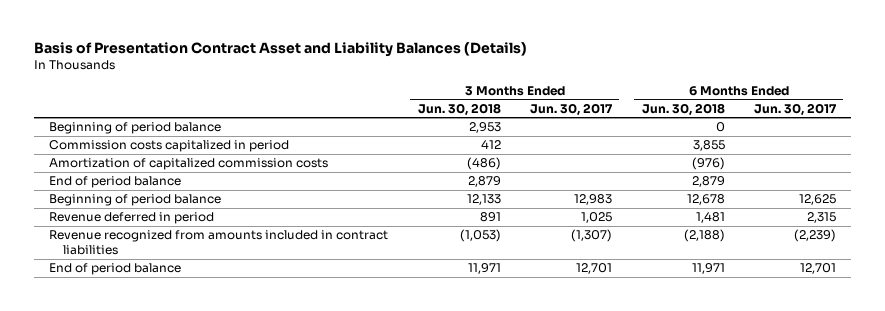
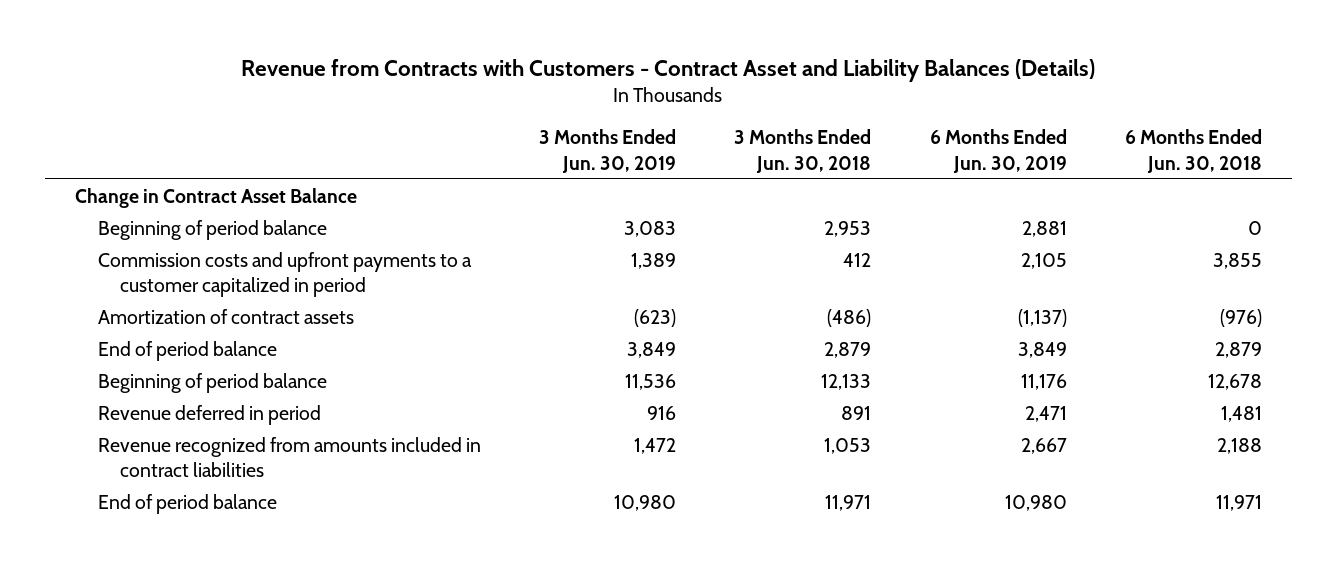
[34,42,528,58] Basis of Presentation Contract Asset and Liability Balances (Details) -> [241,58,1096,82] Revenue from Contracts with Customers - Contract Asset and Liability Balances (Details)
[530,102,614,116] Jun. 30, 2017 -> none
[754,102,838,116] Jun. 30, 2017 -> none
none -> [538,129,676,173] 3 Months Ended Jun. 30, 2019
none -> [929,129,1067,173] 6 Months Ended Jun. 30, 2019
none -> [74,187,357,208] Change in Contract Asset Balance
[49,140,290,153] Commission costs capitalized in period -> [97,251,472,298] Commission costs and upfront payments to a customer capitalized in period
[49,158,329,171] Amortization of capitalized commission costs -> [97,308,354,324] Amortization of contract assets
[459,229,501,243] (1,053) -> [824,437,872,454] 1,053
[683,229,725,243] (2,188) -> [1217,437,1263,454] 2,188

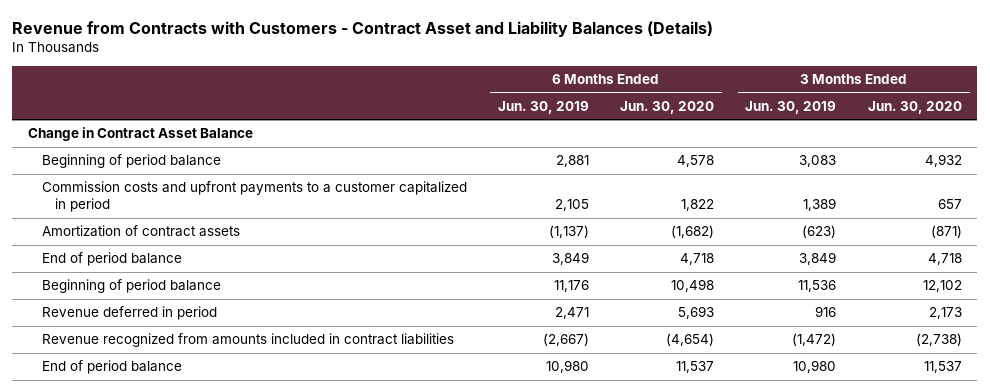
[734,129,872,173] 3 Months Ended Jun. 30, 2018 -> none
[1125,129,1263,173] 6 Months Ended Jun. 30, 2018 -> none
none -> [620,100,715,114] Jun. 30, 2020
none -> [867,100,962,114] Jun. 30, 2020
[633,437,676,454] 1,472 -> [792,333,837,347] (1,472)
[1020,437,1067,454] 2,667 -> [542,333,589,347] (2,667)

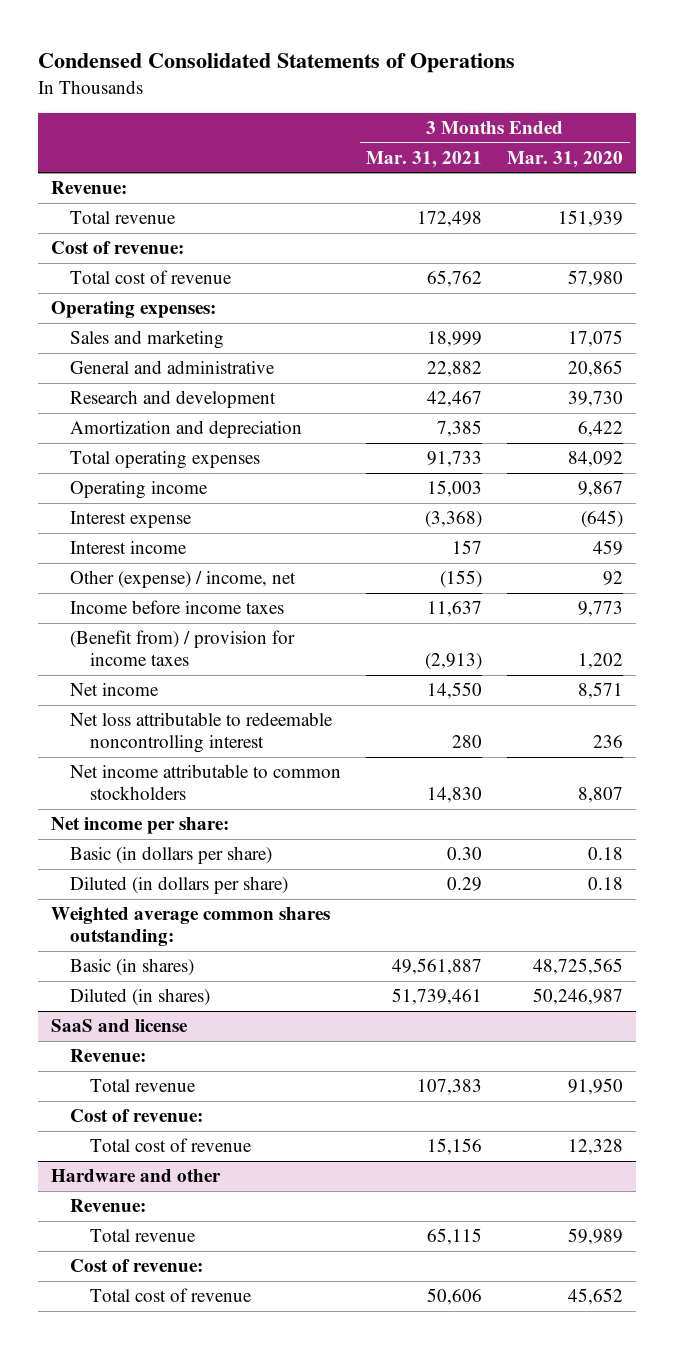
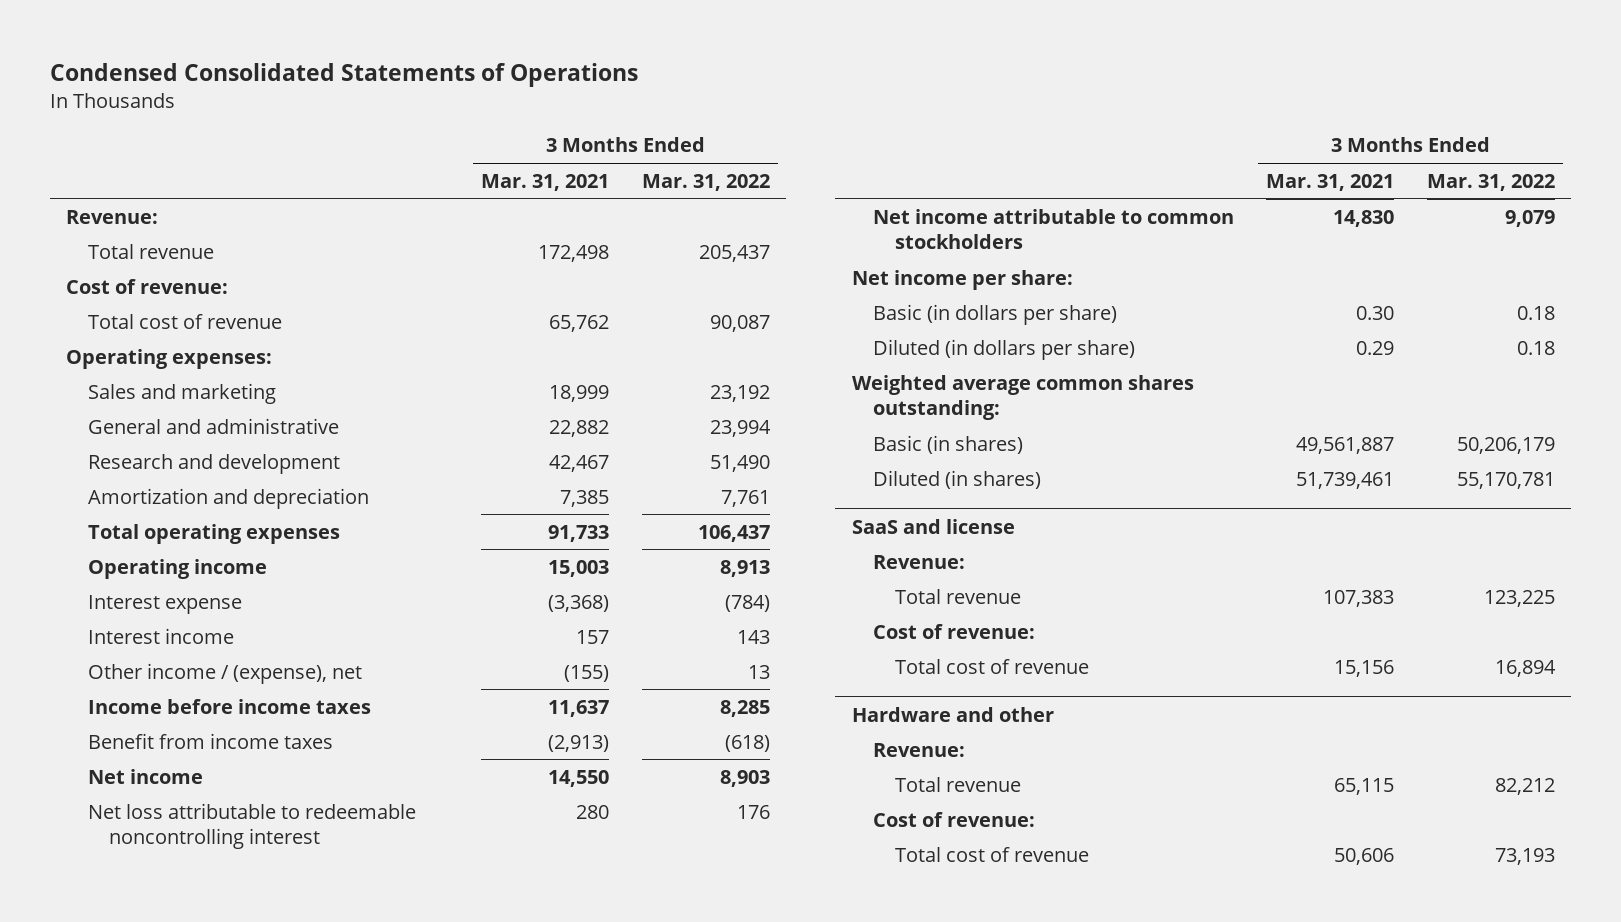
[507,150,624,168] Mar. 31, 2020 -> none
none -> [641,173,770,191] Mar. 31, 2022
[70,570,297,589] Other (expense) / income, net -> [87,662,362,684] Other income / (expense), net
[70,630,296,667] (Benefit from) / provision for income taxes -> [87,732,333,749] Benefit from income taxes

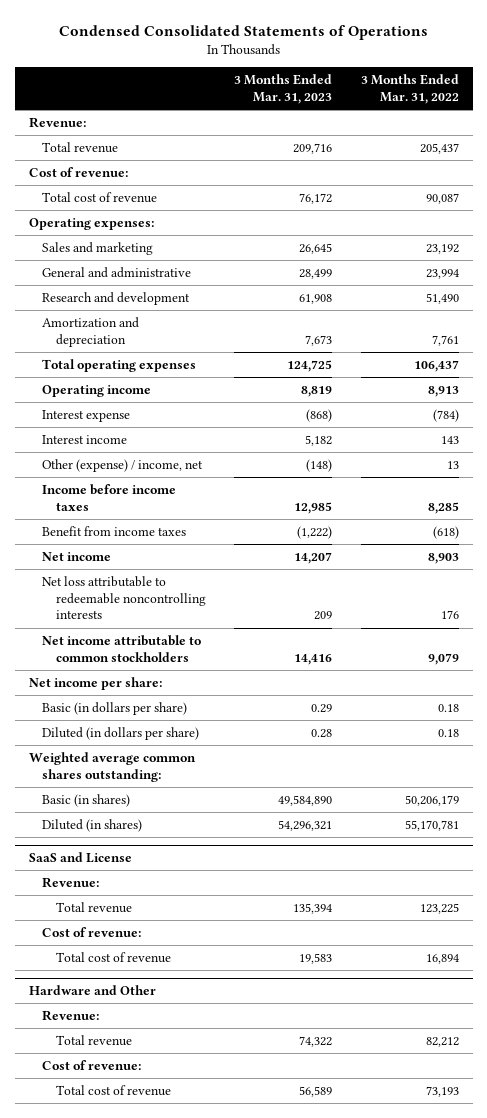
[481,173,610,191] Mar. 31, 2021 -> none
none -> [234,74,333,105] 3 Months Ended Mar. 31, 2023
[87,662,362,684] Other income / (expense), net -> [42,458,204,472] Other (expense) / income, net
[87,802,416,850] Net loss attributable to redeemable noncontrolling interest -> [42,575,206,620] Net loss attributable to redeemable noncontrolling interests
[851,518,1015,534] SaaS and license -> [28,852,132,864] SaaS and License
[851,706,1054,722] Hardware and other -> [28,985,156,996] Hardware and Other

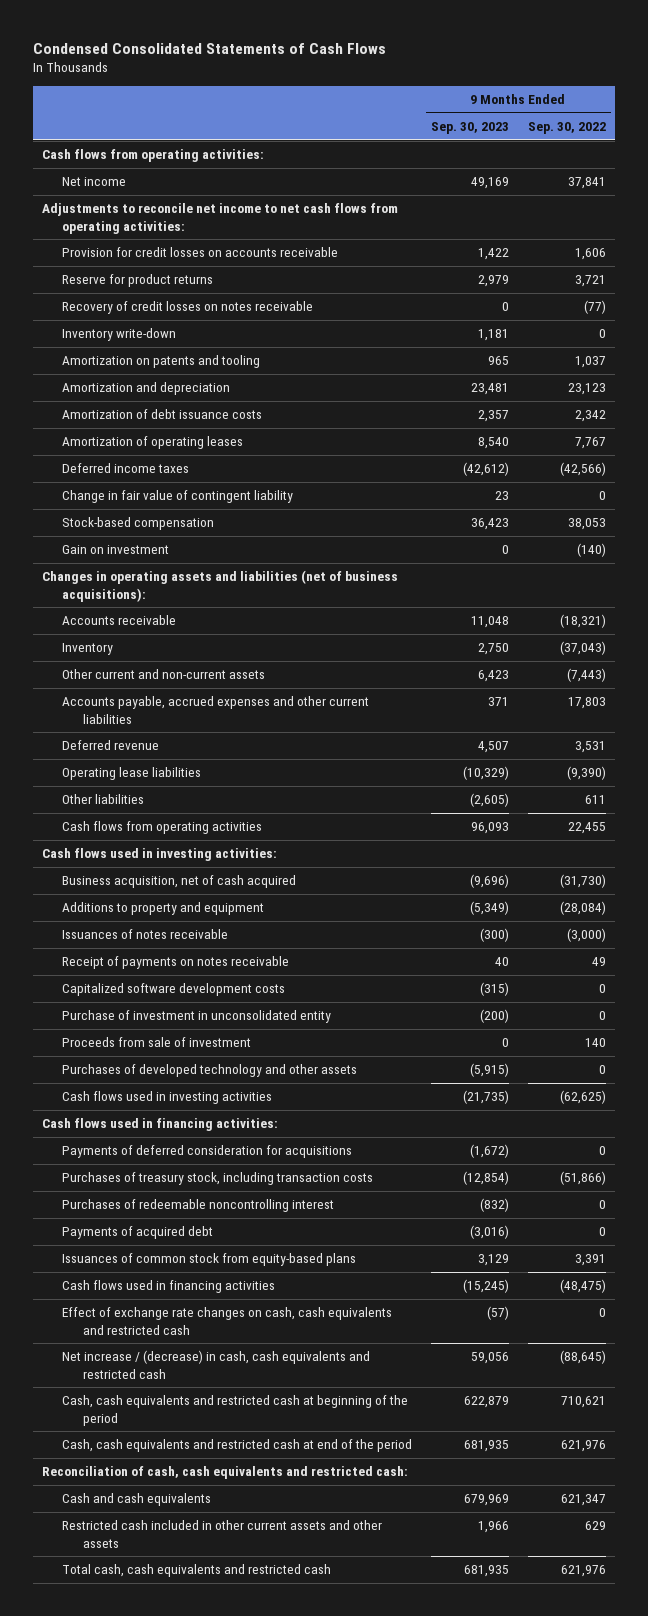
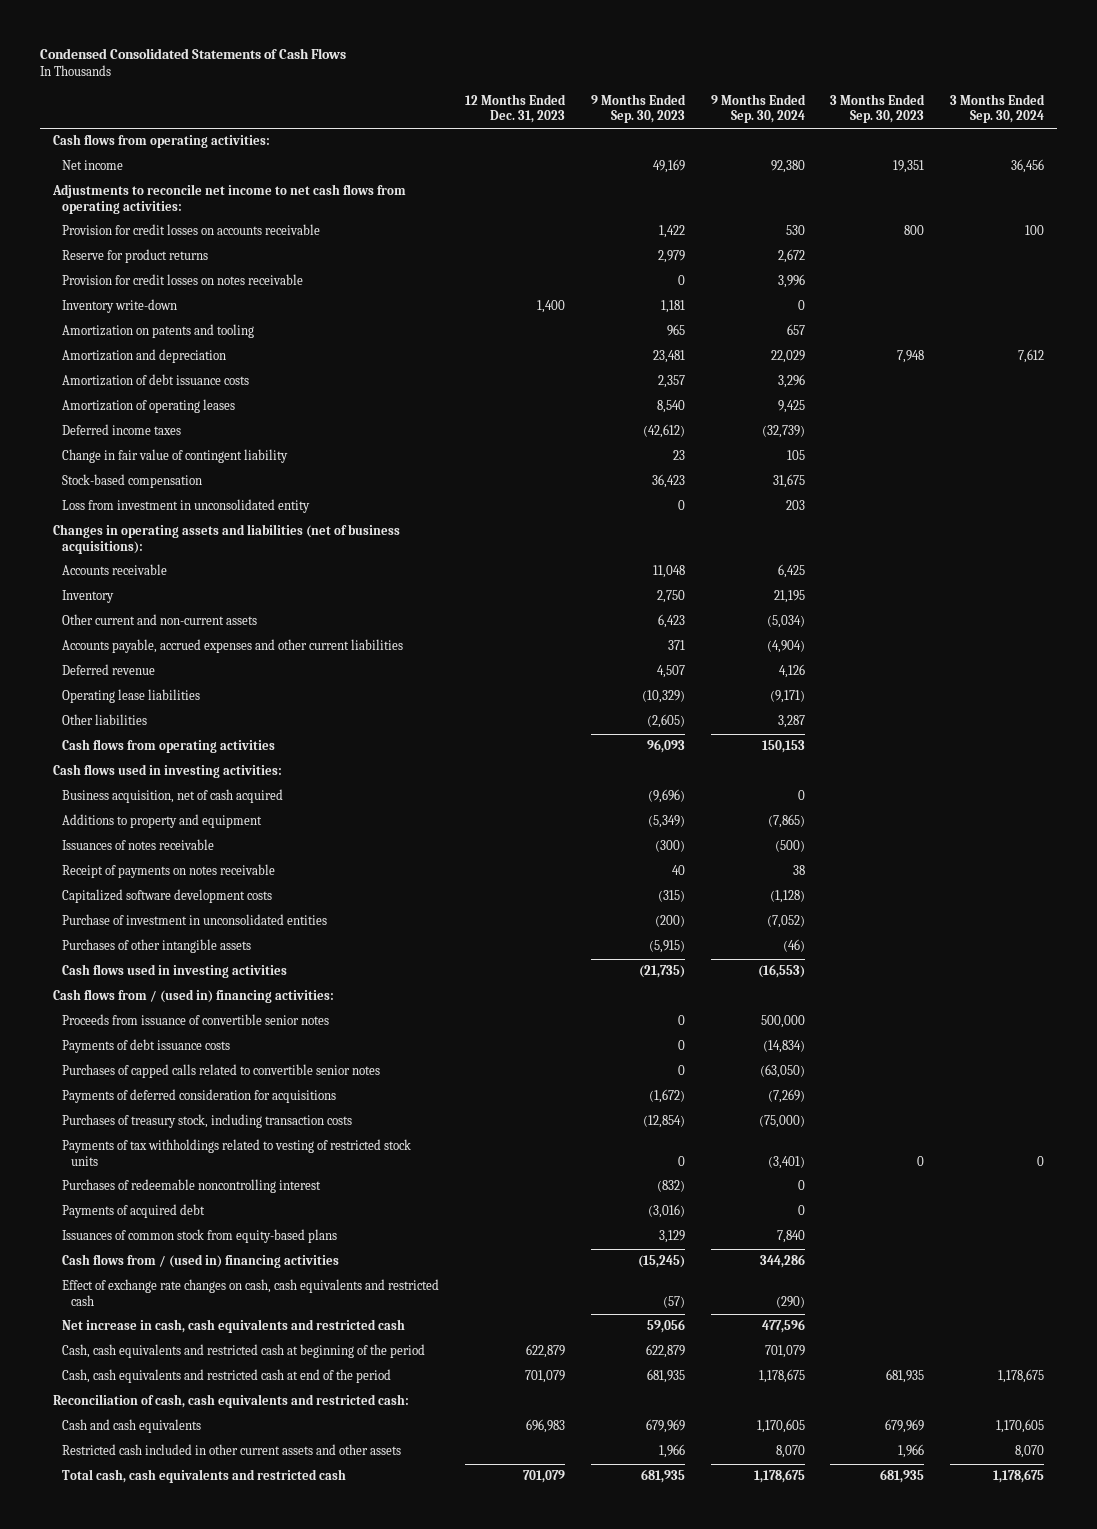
[527,121,606,134] Sep. 30, 2022 -> none
none -> [464,93,566,123] 12 Months Ended Dec. 31, 2023
none -> [710,93,806,123] 9 Months Ended Sep. 30, 2024
none -> [830,93,926,123] 3 Months Ended Sep. 30, 2023
none -> [950,93,1046,123] 3 Months Ended Sep. 30, 2024
[62,301,314,315] Recovery of credit losses on notes receivable -> [62,274,304,286] Provision for credit losses on notes receivable
[62,545,170,555] Gain on investment -> [62,499,311,514] Loss from investment in unconsolidated entity
[62,1037,252,1048] Proceeds from sale of investment -> none
[62,1010,332,1024] Purchase of investment in unconsolidated entity -> [62,914,328,926] Purchase of investment in unconsolidated entities
[62,1064,358,1078] Purchases of developed technology and other assets -> [62,939,252,954] Purchases of other intangible assets
[41,1118,278,1132] Cash flows used in financing activities: -> [53,989,335,1004] Cash flows from / (used in) financing activities:
none -> [62,1014,330,1026] Proceeds from issuance of convertible senior notes
none -> [62,1039,231,1054] Payments of debt issuance costs
none -> [62,1064,381,1079] Purchases of capped calls related to convertible senior notes
none -> [62,1139,412,1166] Payments of tax withholdings related to vesting of restricted stock units
[62,1280,276,1294] Cash flows used in financing activities -> [62,1254,340,1269] Cash flows from / (used in) financing activities
[62,1350,371,1379] Net increase / (decrease) in cash, cash equivalents and restricted cash -> [62,1319,406,1334] Net increase in cash, cash equivalents and restricted cash

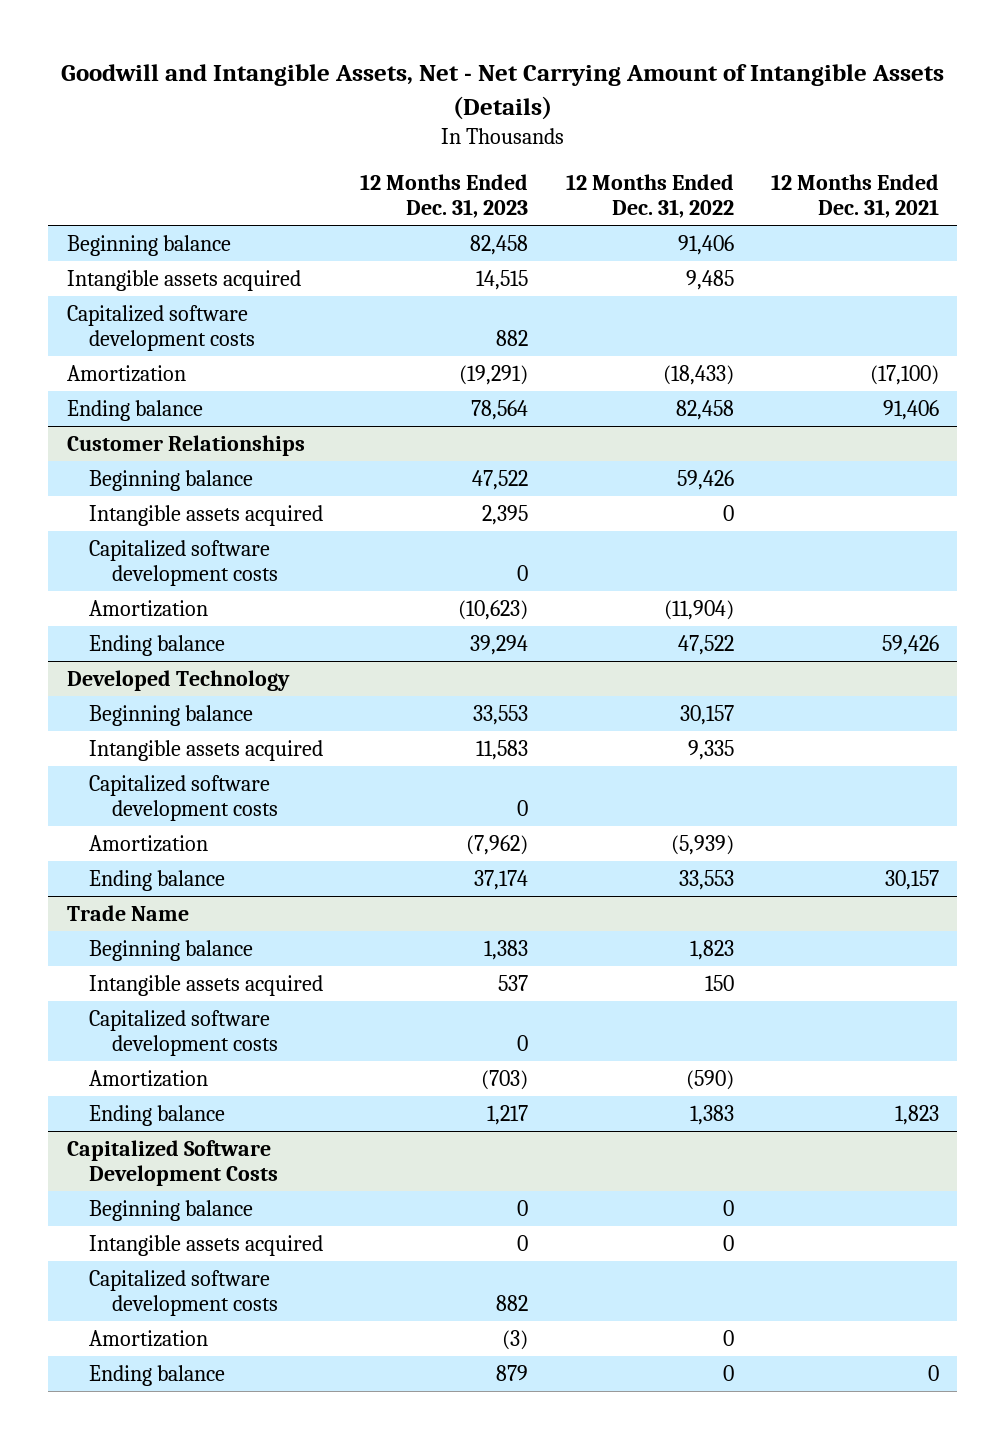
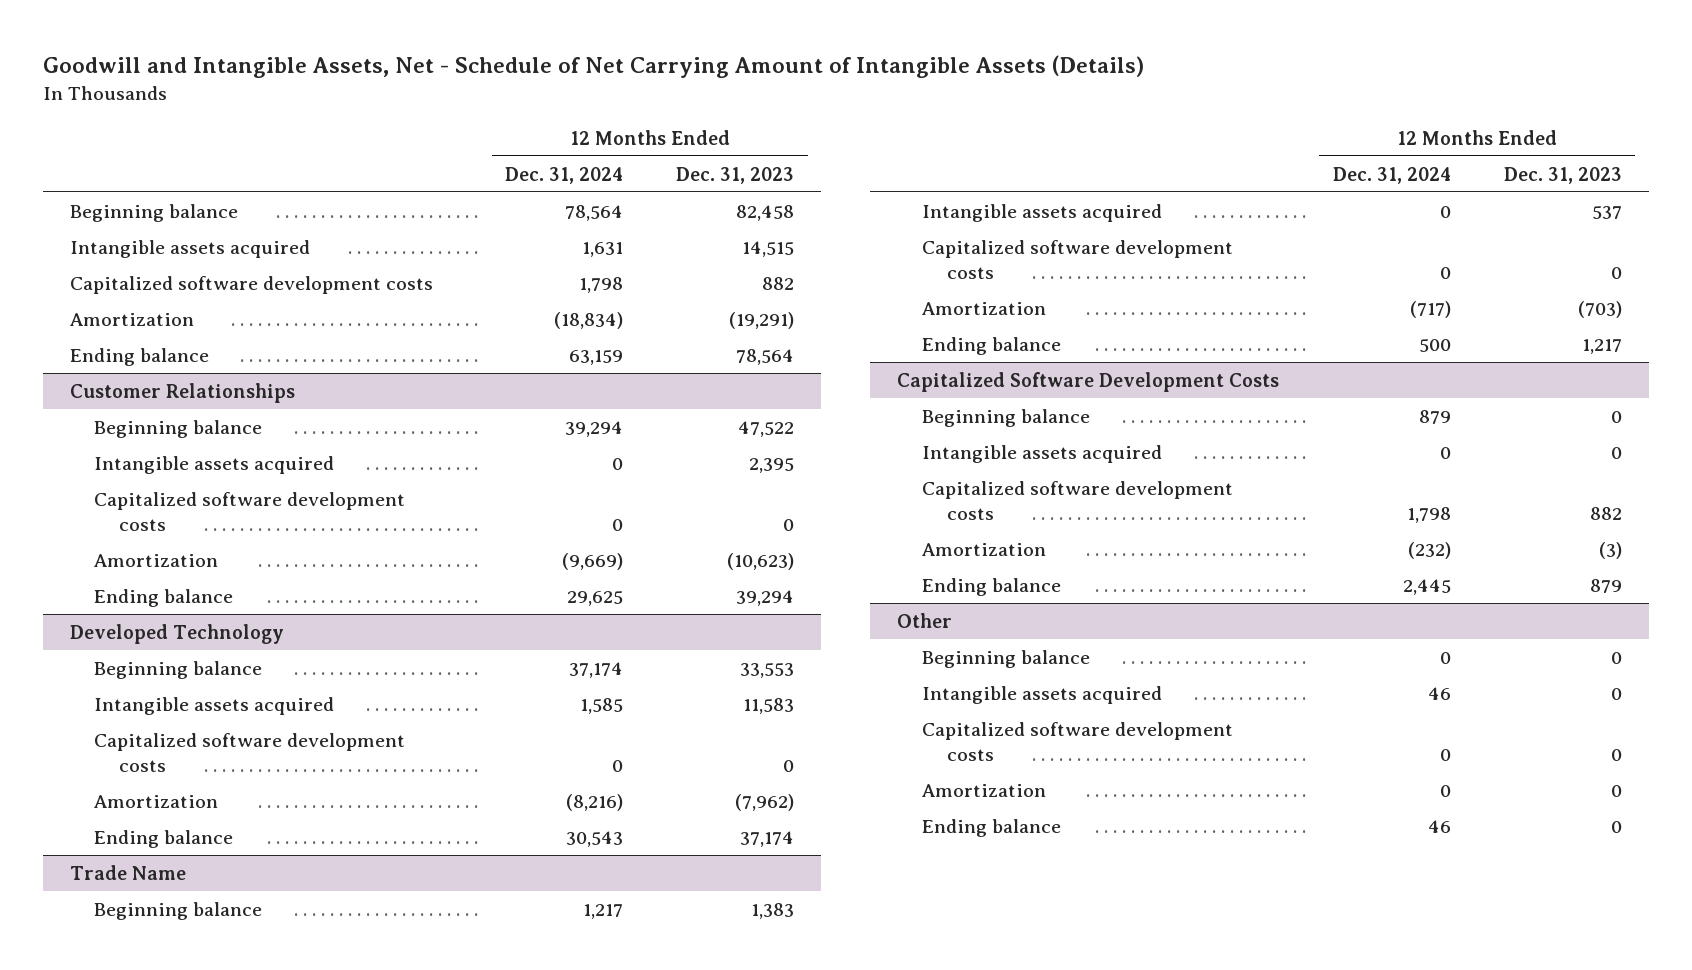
[60,64,944,120] Goodwill and Intangible Assets, Net - Net Carrying Amount of Intangible Assets (Details) -> [42,55,1144,79] Goodwill and Intangible Assets, Net - Schedule of Net Carrying Amount of Intangible Assets (Details)
[565,173,734,218] 12 Months Ended Dec. 31, 2022 -> none
[770,173,939,218] 12 Months Ended Dec. 31, 2021 -> none
none -> [505,166,624,184] Dec. 31, 2024
none -> [897,612,953,628] Other
none -> [922,649,1091,668] Beginning balance
none -> [922,685,1163,704] Intangible assets acquired
none -> [922,721,1234,762] Capitalized software development costs
none -> [922,783,1047,797] Amortization
none -> [922,818,1062,837] Ending balance

